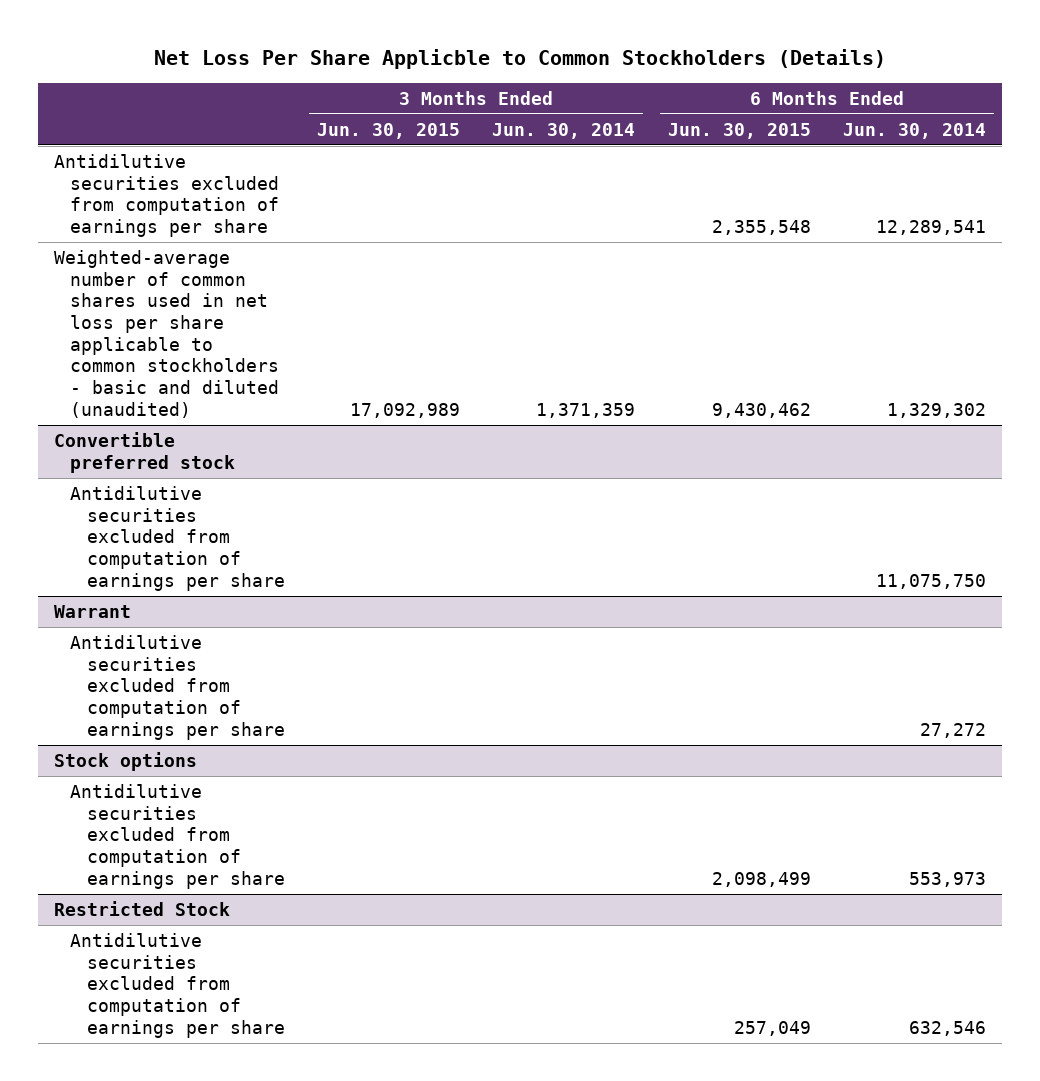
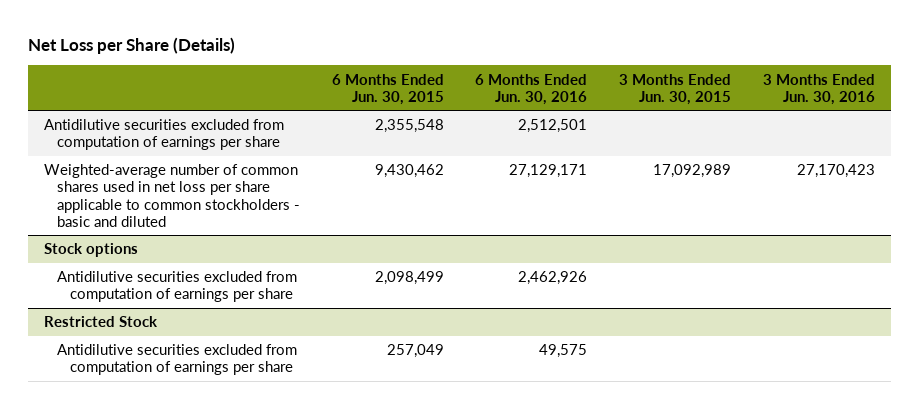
[153,49,886,70] Net Loss Per Share Applicble to Common Stockholders (Details) -> [27,36,235,54] Net Loss per Share (Details)
[492,122,636,139] Jun. 30, 2014 -> none
[842,122,986,139] Jun. 30, 2014 -> none
none -> [475,73,588,105] 6 Months Ended Jun. 30, 2016
none -> [763,73,876,105] 3 Months Ended Jun. 30, 2016
[53,431,236,473] Convertible preferred stock -> none
[70,485,285,591] Antidilutive securities excluded from computation of earnings per share -> none
[53,604,131,618] Warrant -> none
[70,634,285,740] Antidilutive securities excluded from computation of earnings per share -> none
[53,249,280,418] Weighted-average number of common shares used in net loss per share applicable to common stockholders - basic and diluted (unaudited) -> [43,164,300,227] Weighted-average number of common shares used in net loss per share applicable to common stockholders - basic and diluted

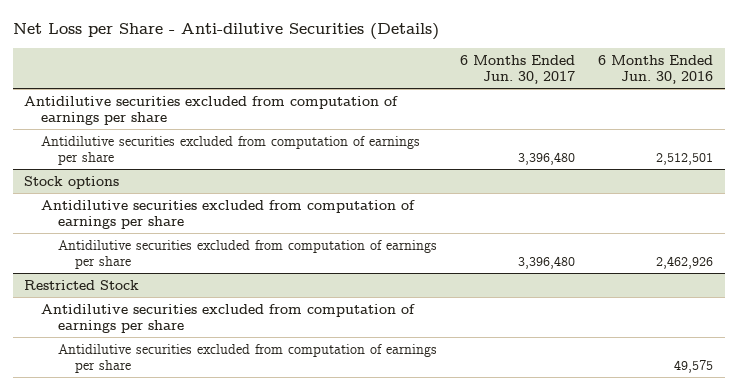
[27,36,235,54] Net Loss per Share (Details) -> [12,23,439,41] Net Loss per Share - Anti-dilutive Securities (Details)
[331,73,444,105] 6 Months Ended Jun. 30, 2015 -> none
[619,73,732,105] 3 Months Ended Jun. 30, 2015 -> none
[763,73,876,105] 3 Months Ended Jun. 30, 2016 -> none
none -> [460,54,576,85] 6 Months Ended Jun. 30, 2017
none -> [24,95,399,126] Antidilutive securities excluded from computation of earnings per share
[43,164,300,227] Weighted-average number of common shares used in net loss per share applicable to common stockholders - basic and diluted -> none
none -> [41,199,416,230] Antidilutive securities excluded from computation of earnings per share
none -> [41,303,416,334] Antidilutive securities excluded from computation of earnings per share

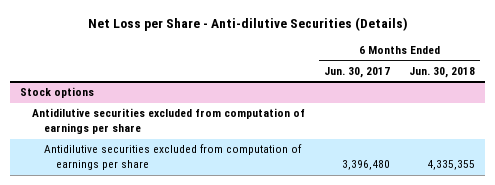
[598,54,714,85] 6 Months Ended Jun. 30, 2016 -> none
none -> [409,66,476,78] Jun. 30, 2018
[24,95,399,126] Antidilutive securities excluded from computation of earnings per share -> none
[41,135,421,166] Antidilutive securities excluded from computation of earnings per share -> none
[24,279,140,290] Restricted Stock -> none
[41,303,416,334] Antidilutive securities excluded from computation of earnings per share -> none
[57,343,437,374] Antidilutive securities excluded from computation of earnings per share -> none

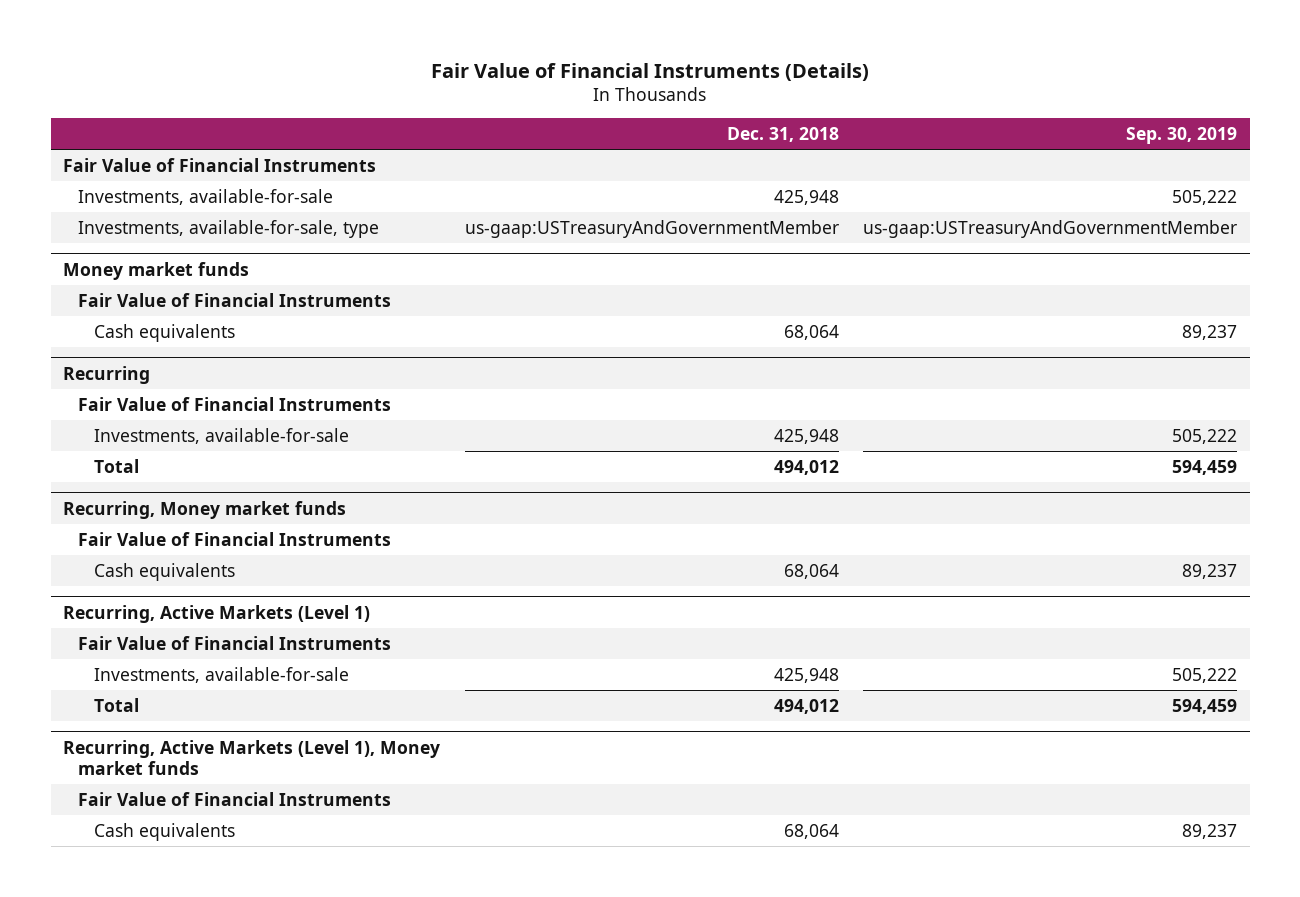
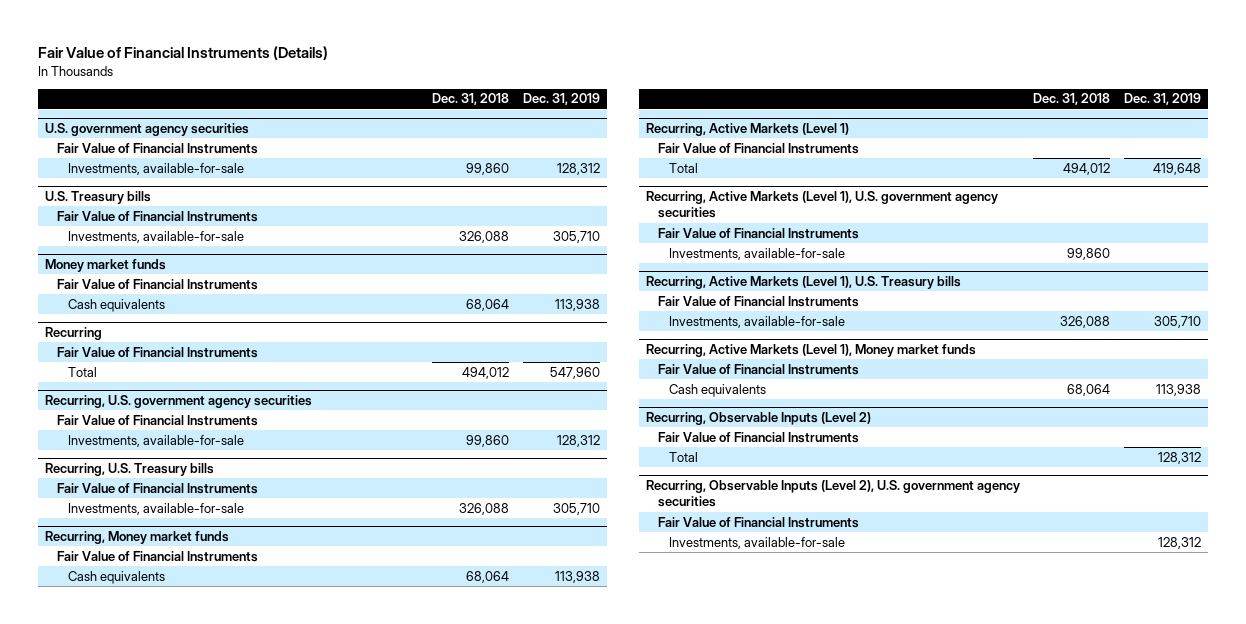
[1126,127,1238,145] Sep. 30, 2019 -> none
none -> [522,93,600,106] Dec. 31, 2019
none -> [44,122,249,136] U.S. government agency securities
[773,189,839,205] 425,948 -> [466,162,510,175] 99,860
none -> [44,190,151,204] U.S. Treasury bills
none -> [56,210,258,222] Fair Value of Financial Instruments
[78,219,380,238] Investments, available-for-sale, type -> [68,230,245,243] Investments, available-for-sale
[464,219,839,238] us-gaap:USTreasuryAndGovernmentMember -> [459,230,510,243] 326,088
[93,427,349,444] Investments, available-for-sale -> none
none -> [44,394,312,408] Recurring, U.S. government agency securities
none -> [56,414,258,426] Fair Value of Financial Instruments
none -> [68,434,245,447] Investments, available-for-sale
none -> [44,462,214,476] Recurring, U.S. Treasury bills
none -> [56,482,258,494] Fair Value of Financial Instruments
none -> [68,502,245,515] Investments, available-for-sale
[93,666,349,683] Investments, available-for-sale -> none
none -> [645,190,998,219] Recurring, Active Markets (Level 1), U.S. government agency securities
none -> [657,227,859,239] Fair Value of Financial Instruments
none -> [669,247,846,260] Investments, available-for-sale
none -> [645,275,961,289] Recurring, Active Markets (Level 1), U.S. Treasury bills
none -> [657,295,859,307] Fair Value of Financial Instruments
none -> [669,315,846,328] Investments, available-for-sale
none -> [645,411,871,425] Recurring, Observable Inputs (Level 2)
none -> [657,431,859,443] Fair Value of Financial Instruments
none -> [669,451,699,462] Total
none -> [645,479,1020,508] Recurring, Observable Inputs (Level 2), U.S. government agency securities
none -> [657,516,859,528] Fair Value of Financial Instruments
none -> [669,536,846,549] Investments, available-for-sale

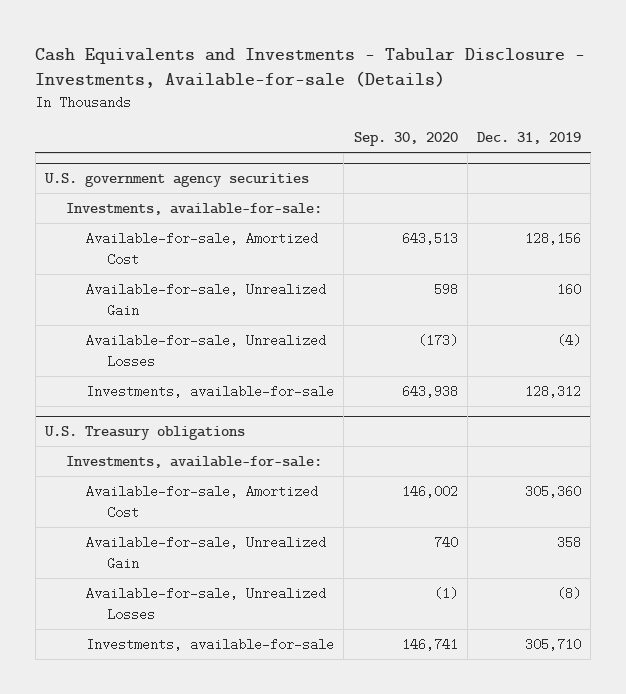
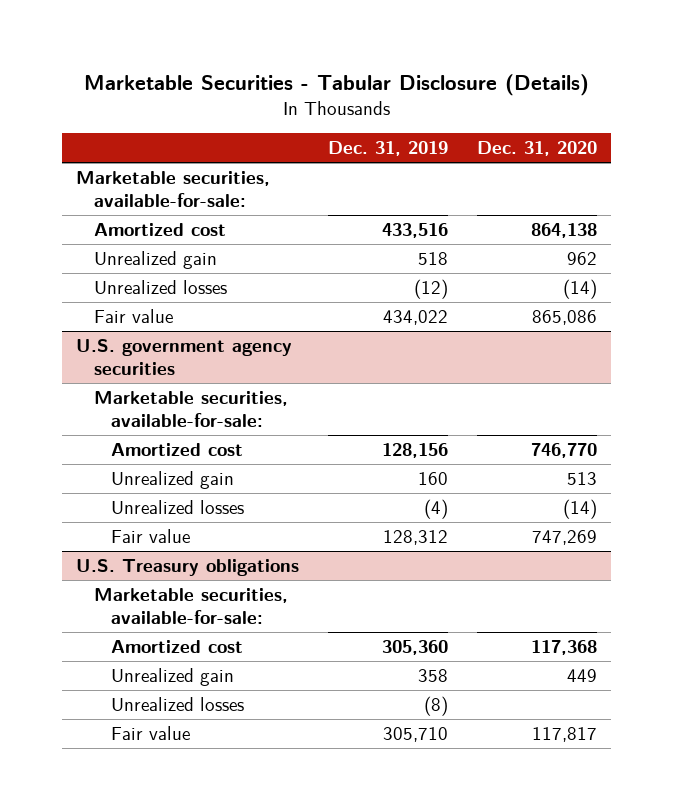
[35,48,586,89] Cash Equivalents and Investments - Tabular Disclosure - Investments, Available-for-sale (Details) -> [83,74,589,97] Marketable Securities - Tabular Disclosure (Details)
[353,132,458,147] Sep. 30, 2020 -> none
none -> [476,140,597,156] Dec. 31, 2020
none -> [76,170,271,207] Marketable securities, available-for-sale:
none -> [93,222,226,236] Amortized cost
none -> [93,250,217,269] Unrealized gain
none -> [93,279,227,294] Unrealized losses
none -> [93,308,173,323] Fair value
[65,202,322,215] Investments, available-for-sale: -> [93,390,288,427] Marketable securities, available-for-sale:
[86,231,319,266] Available-for-sale, Amortized Cost -> [110,442,243,456] Amortized cost
[86,282,327,317] Available-for-sale, Unrealized Gain -> [110,470,234,489] Unrealized gain
[86,333,327,368] Available-for-sale, Unrealized Losses -> [110,499,244,514] Unrealized losses
[86,384,335,398] Investments, available-for-sale -> [110,528,190,543] Fair value
[65,455,322,468] Investments, available-for-sale: -> [93,587,288,624] Marketable securities, available-for-sale:
[86,484,319,519] Available-for-sale, Amortized Cost -> [110,639,243,653] Amortized cost
[86,535,327,570] Available-for-sale, Unrealized Gain -> [110,667,234,686] Unrealized gain
[86,586,327,621] Available-for-sale, Unrealized Losses -> [110,696,244,711] Unrealized losses
[86,637,335,651] Investments, available-for-sale -> [110,725,190,740] Fair value

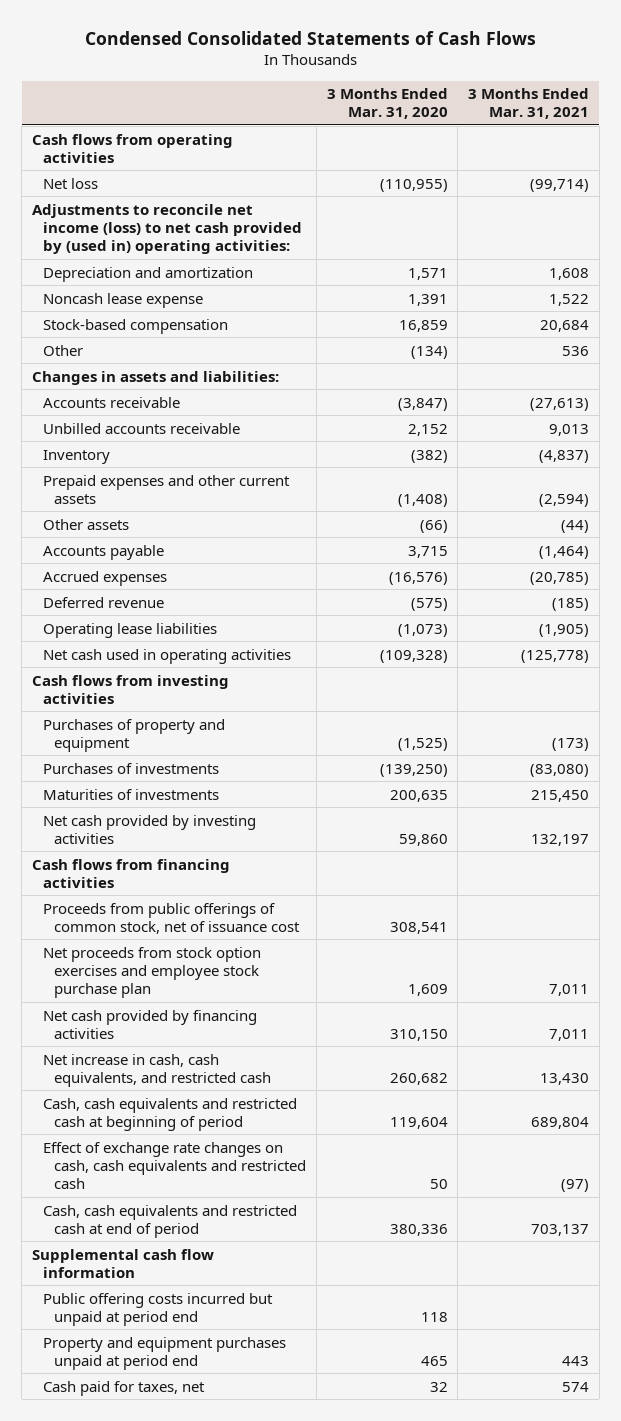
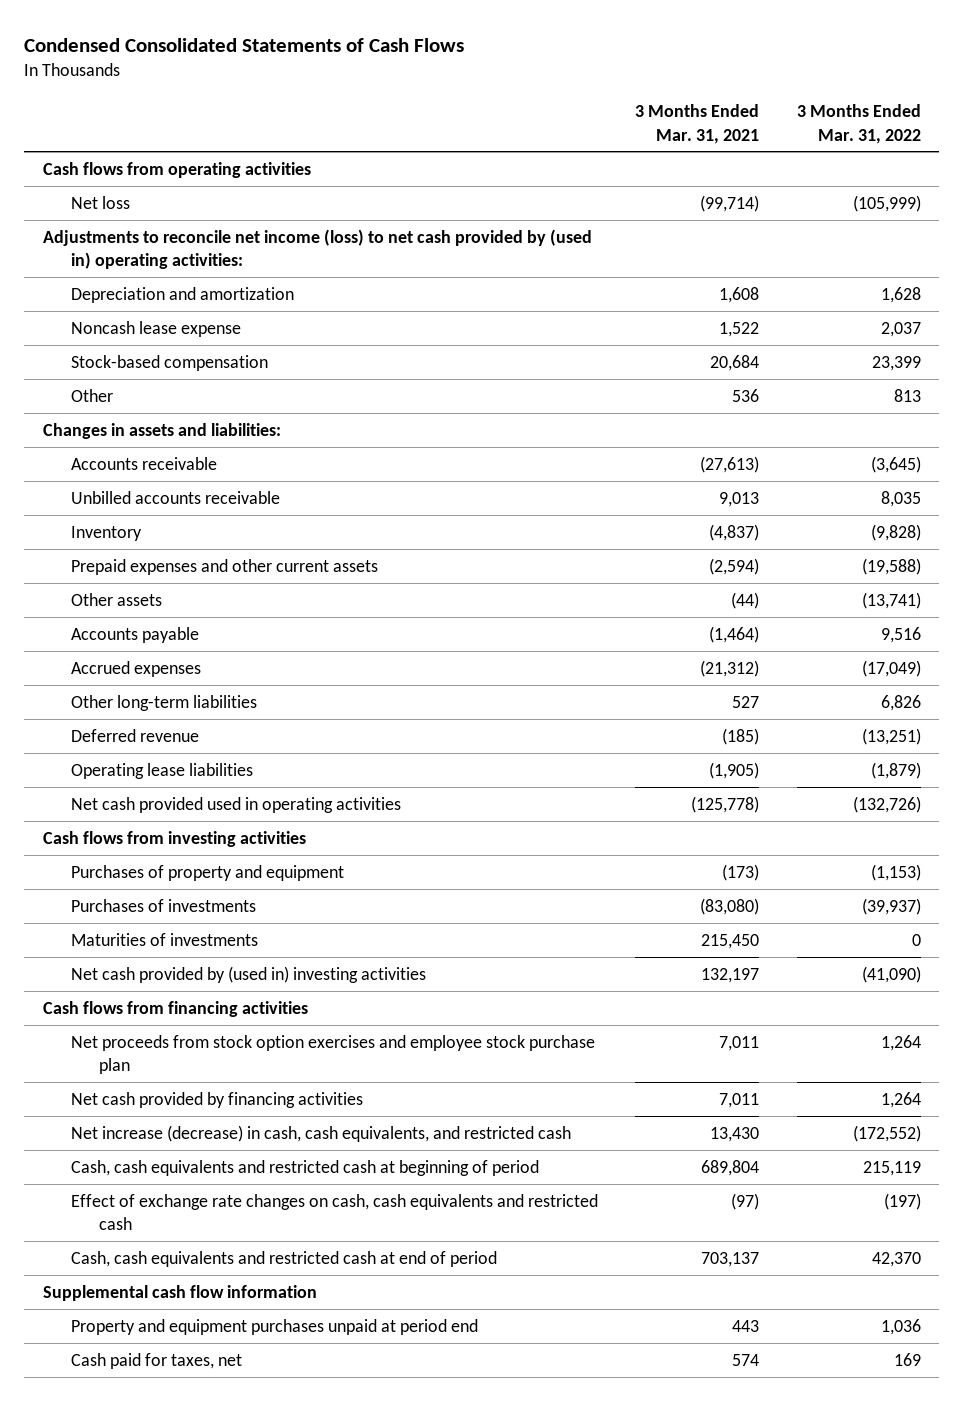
[326,88,448,120] 3 Months Ended Mar. 31, 2020 -> none
none -> [796,104,921,144] 3 Months Ended Mar. 31, 2022
[530,571,590,585] (20,785) -> [700,659,760,677] (21,312)
none -> [70,694,257,711] Other long-term liabilities
[43,648,292,664] Net cash used in operating activities -> [70,796,401,813] Net cash provided used in operating activities
[43,814,257,844] Net cash provided by investing activities -> [70,965,426,983] Net cash provided by (used in) investing activities
[43,902,301,934] Proceeds from public offerings of common stock, net of issuance cost -> none
[43,1053,272,1087] Net increase in cash, cash equivalents, and restricted cash -> [70,1124,571,1142] Net increase (decrease) in cash, cash equivalents, and restricted cash
[43,1292,274,1326] Public offering costs incurred but unpaid at period end -> none

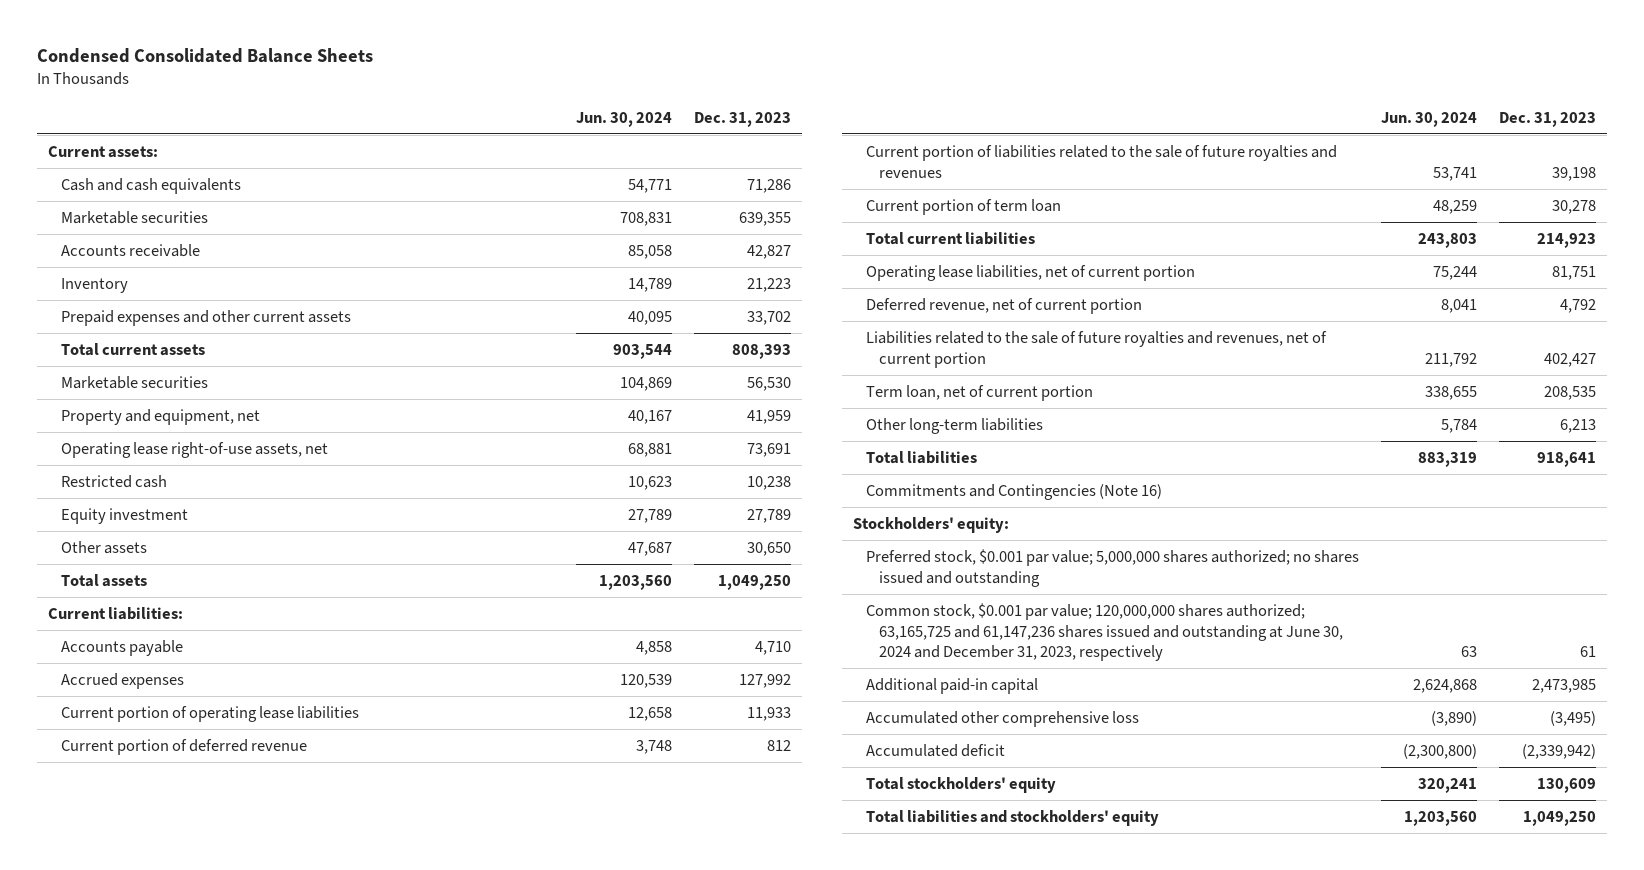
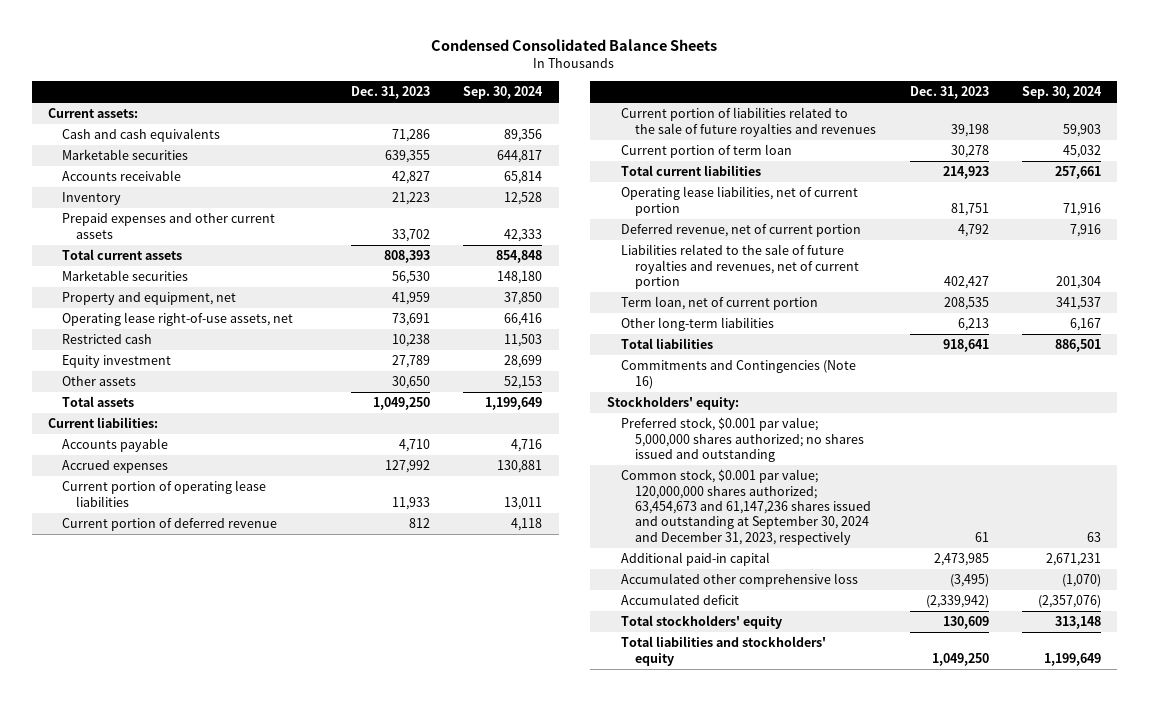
[575,111,672,127] Jun. 30, 2024 -> none
none -> [462,86,543,100] Sep. 30, 2024
[866,602,1344,662] Common stock, $0.001 par value; 120,000,000 shares authorized; 63,165,725 and 61,147,236 shares issued and outstanding at June 30, 2024 and December 31, 2023, respectively -> [621,469,872,545] Common stock, $0.001 par value; 120,000,000 shares authorized; 63,454,673 and 61,147,236 shares issued and outstanding at September 30, 2024 and December 31, 2023, respectively

